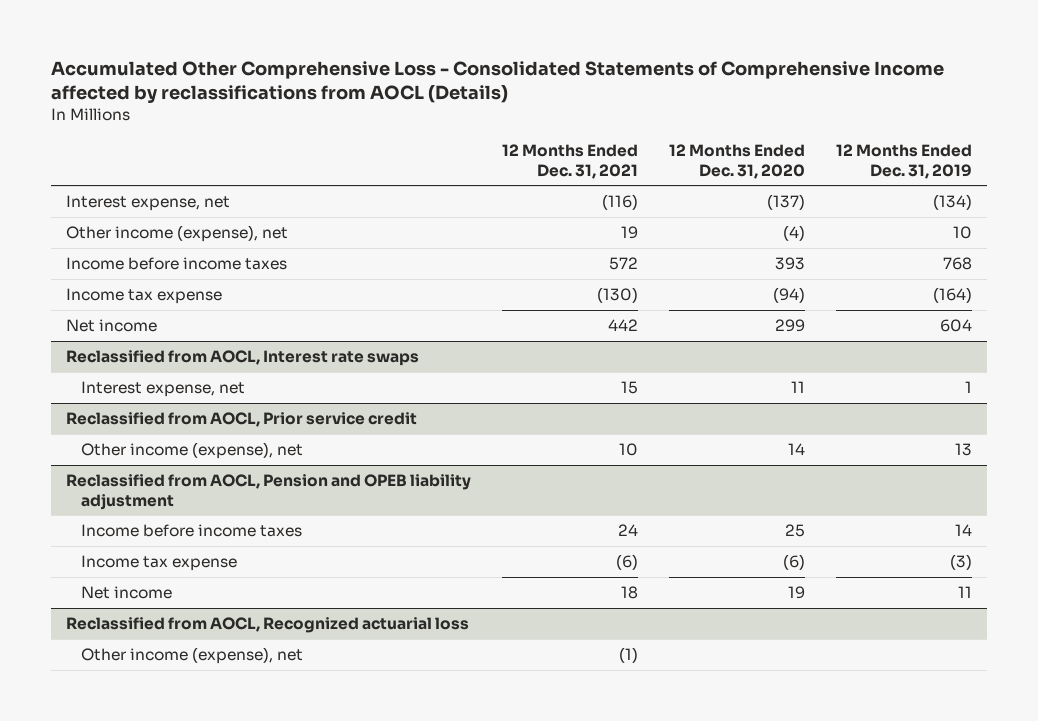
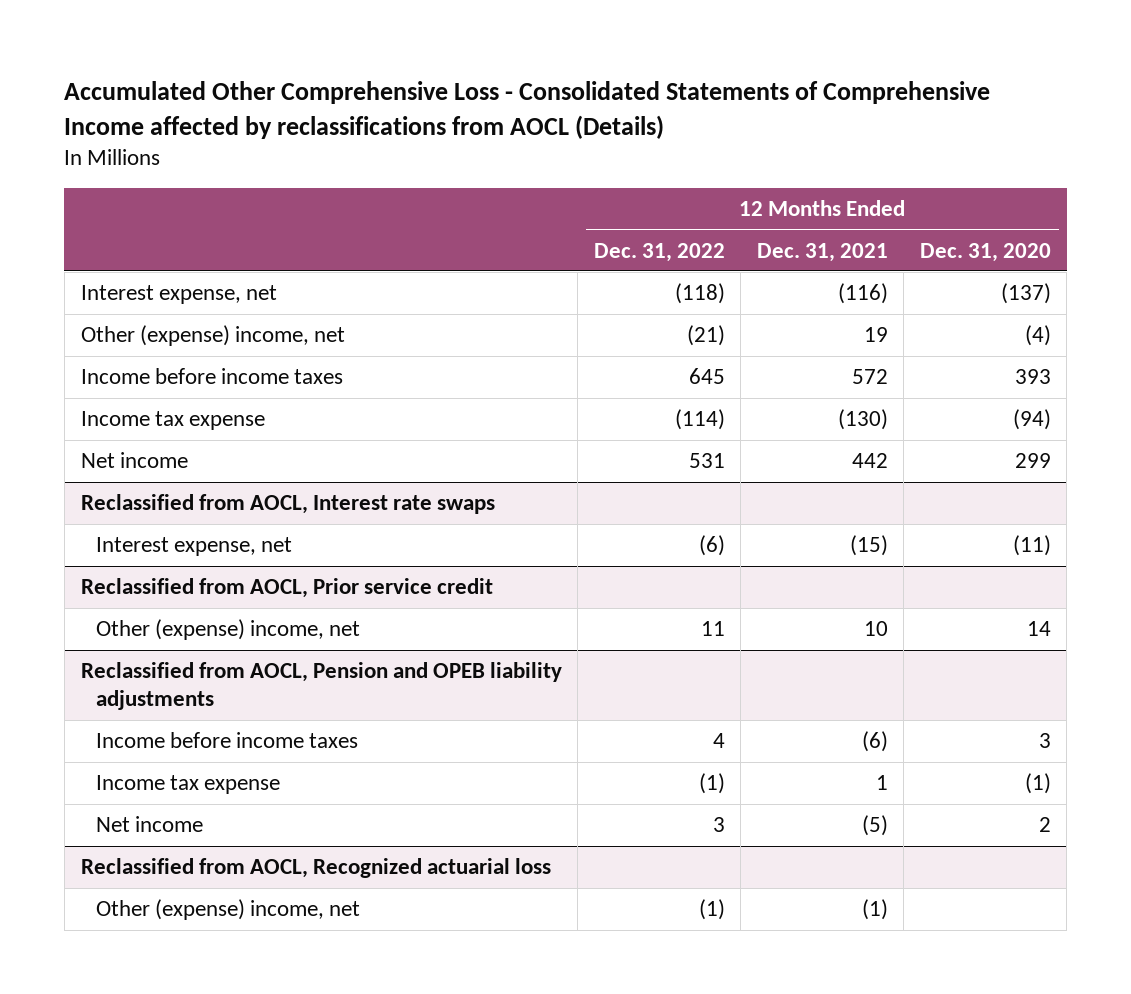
[835,143,972,179] 12 Months Ended Dec. 31, 2019 -> none
none -> [593,242,725,262] Dec. 31, 2022
[66,224,289,242] Other income (expense), net -> [80,325,345,347] Other (expense) income, net
[620,380,638,394] 15 -> [849,535,888,557] (15)
[790,380,805,393] 11 -> [1012,535,1051,557] (11)
[81,441,304,459] Other income (expense), net -> [96,619,361,641] Other (expense) income, net
[66,473,472,510] Reclassified from AOCL, Pension and OPEB liability adjustment -> [80,662,562,711] Reclassified from AOCL, Pension and OPEB liability adjustments
[617,523,638,536] 24 -> [861,731,888,753] (6)
[784,523,805,537] 25 -> [1038,733,1051,749] 3
[615,553,638,570] (6) -> [875,775,888,791] 1
[782,553,805,570] (6) -> [1024,773,1051,795] (1)
[620,585,638,599] 18 -> [861,815,888,837] (5)
[787,585,805,599] 19 -> [1038,817,1051,833] 2
[81,646,304,664] Other income (expense), net -> [96,899,361,921] Other (expense) income, net

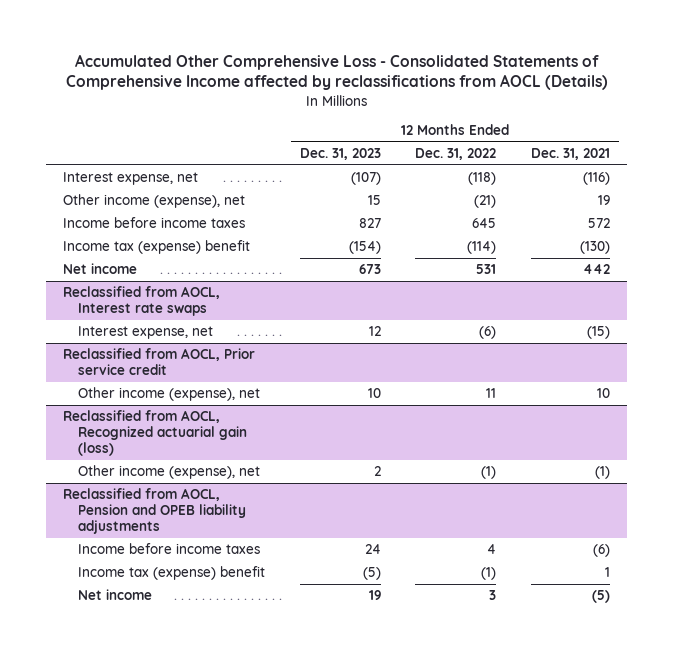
[919,242,1051,262] Dec. 31, 2020 -> none
none -> [299,148,381,161] Dec. 31, 2023
[80,325,345,347] Other (expense) income, net -> [63,194,246,209] Other income (expense), net
[80,411,265,431] Income tax expense -> [63,240,251,255] Income tax (expense) benefit
[96,619,361,641] Other (expense) income, net -> [78,387,261,402] Other income (expense), net
none -> [63,410,248,457] Reclassified from AOCL, Recognized actuarial gain (loss)
none -> [78,465,261,480] Other income (expense), net
[96,775,281,795] Income tax expense -> [78,566,266,581] Income tax (expense) benefit
[80,858,551,879] Reclassified from AOCL, Recognized actuarial loss -> none
[96,899,361,921] Other (expense) income, net -> none

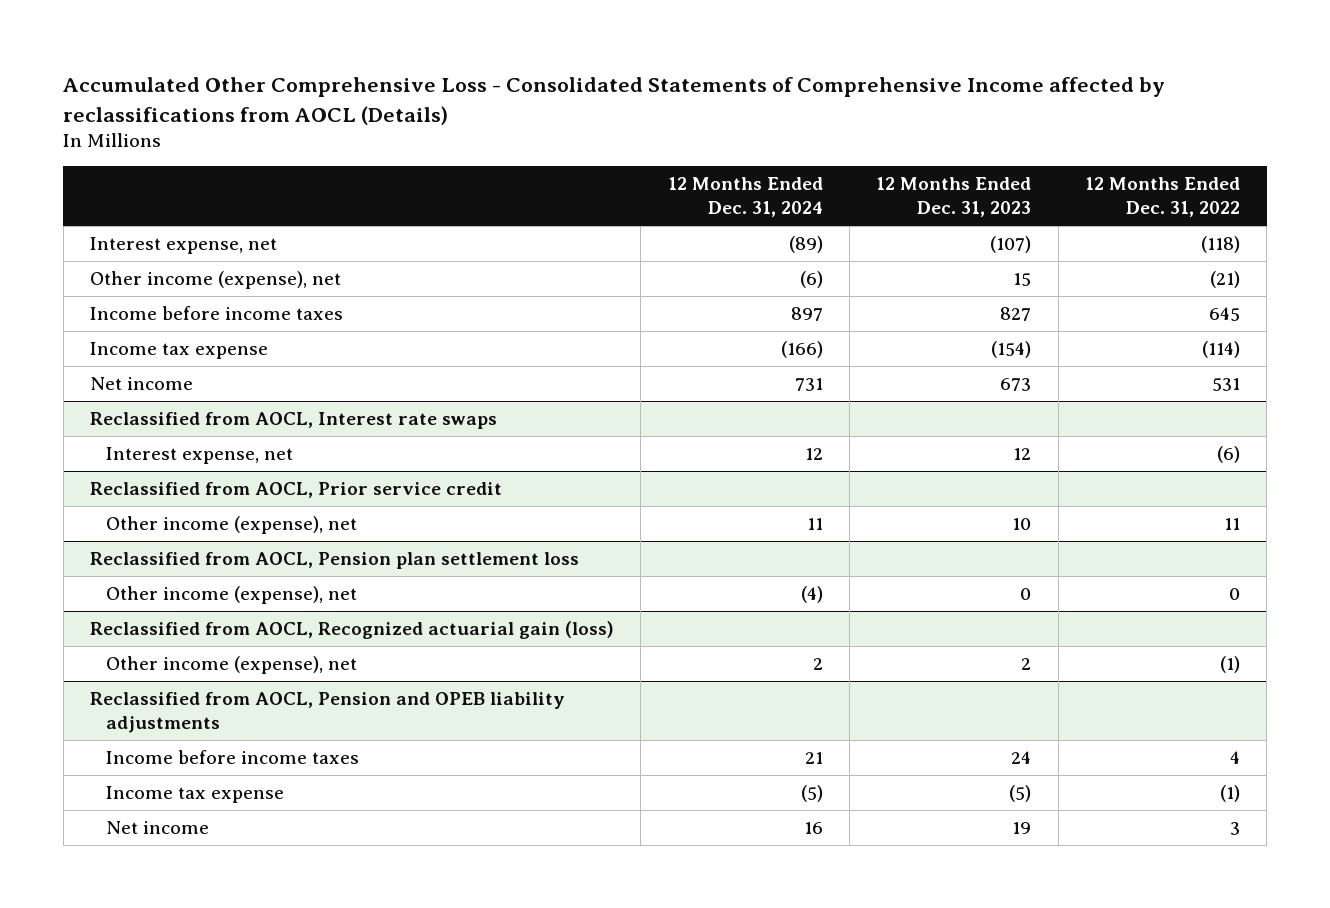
[530,148,610,161] Dec. 31, 2021 -> none
none -> [667,176,823,217] 12 Months Ended Dec. 31, 2024
[63,240,251,255] Income tax (expense) benefit -> [89,342,268,360] Income tax expense
none -> [89,552,579,570] Reclassified from AOCL, Pension plan settlement loss
none -> [105,586,357,605] Other income (expense), net
[78,566,266,581] Income tax (expense) benefit -> [105,786,284,804] Income tax expense

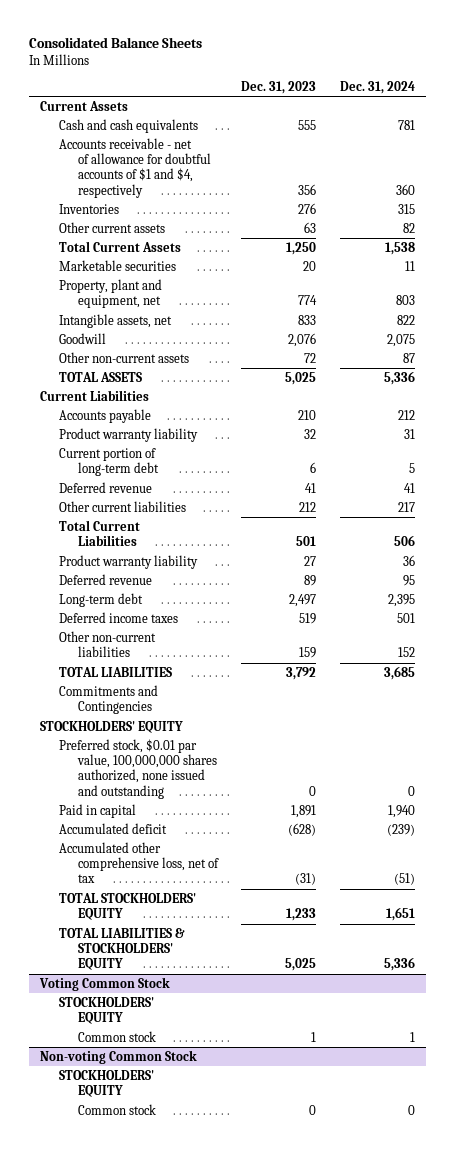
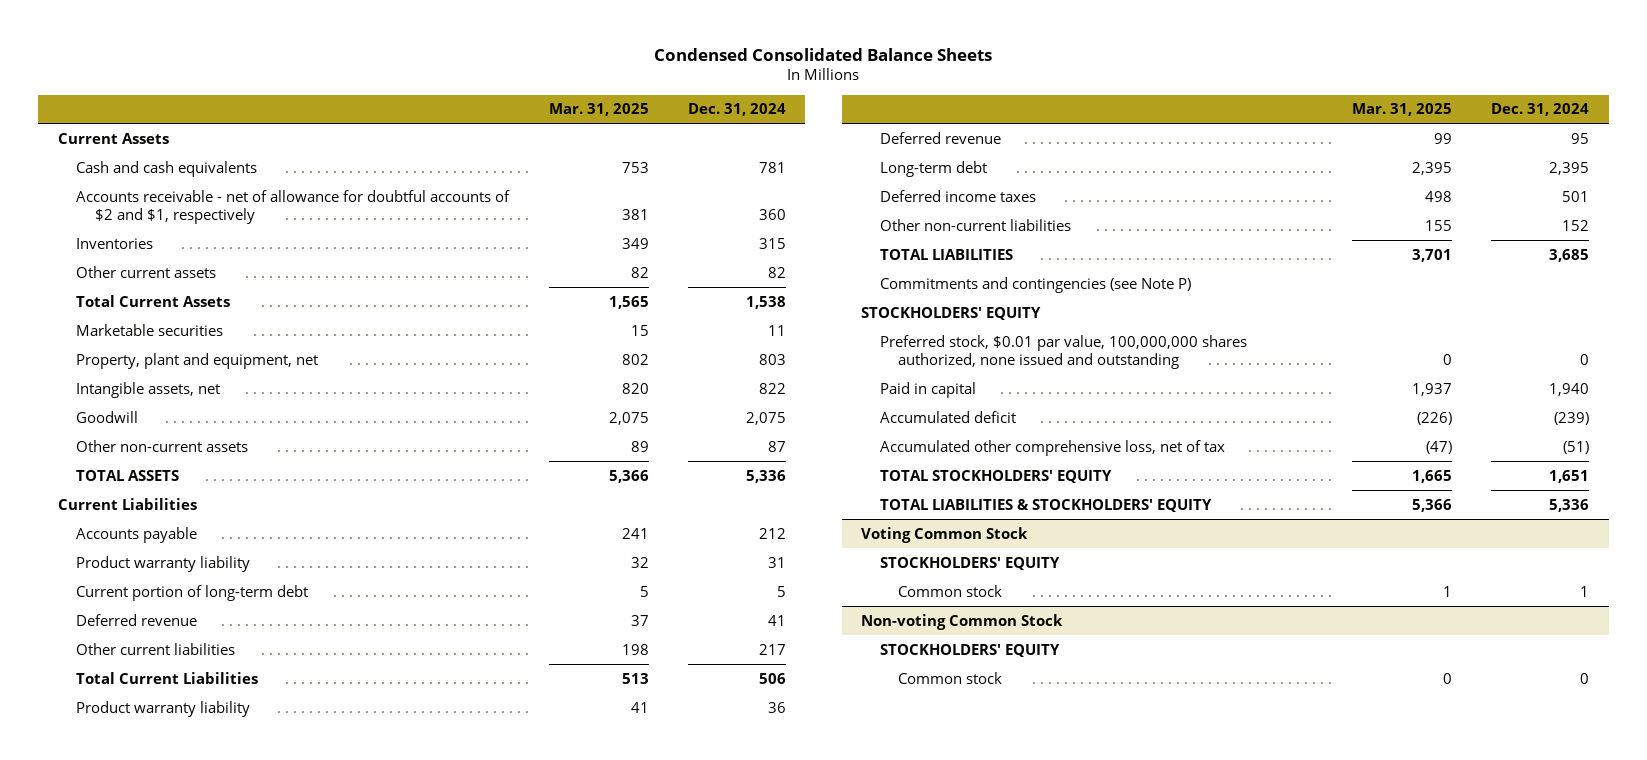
[28,36,202,48] Consolidated Balance Sheets -> [654,47,993,61] Condensed Consolidated Balance Sheets
[241,80,317,94] Dec. 31, 2023 -> none
none -> [548,103,649,117] Mar. 31, 2025
[59,137,212,198] Accounts receivable - net of allowance for doubtful accounts of $1 and $4, respectively -> [76,189,511,224] Accounts receivable - net of allowance for doubtful accounts of $2 and $1, respectively
[59,684,159,715] Commitments and Contingencies -> [879,276,1191,293] Commitments and contingencies (see Note P)

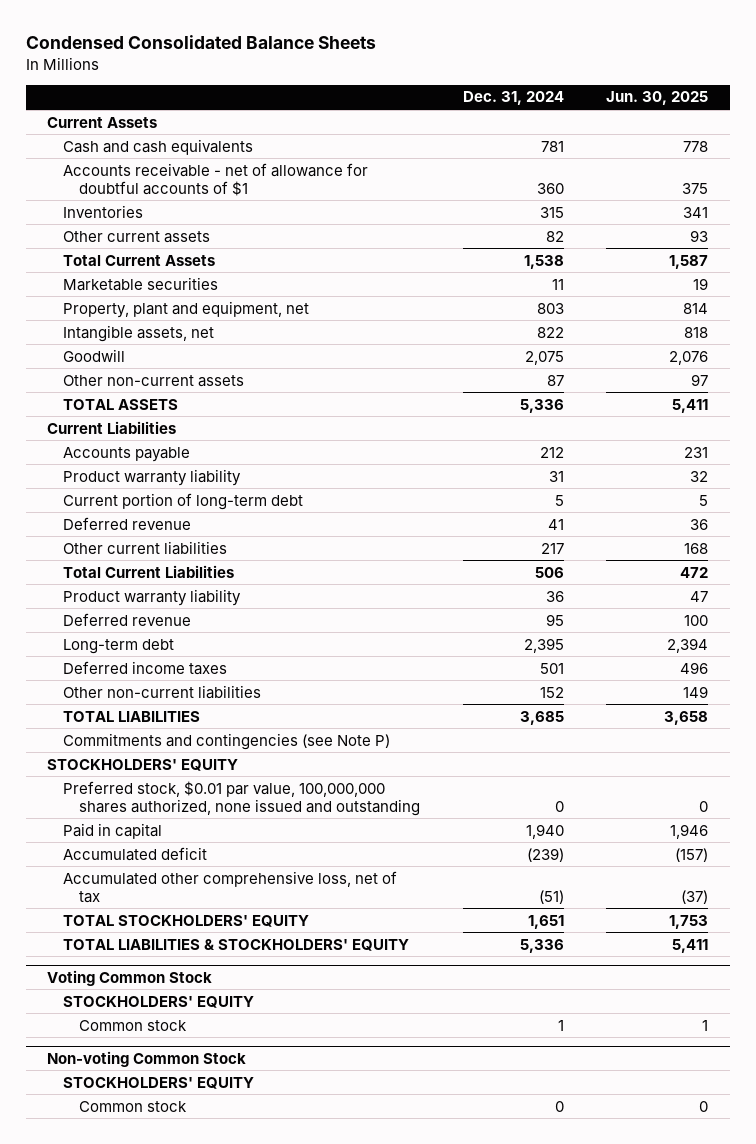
[548,103,649,117] Mar. 31, 2025 -> none
none -> [606,91,709,106] Jun. 30, 2025
[76,189,511,224] Accounts receivable - net of allowance for doubtful accounts of $2 and $1, respectively -> [63,162,369,196] Accounts receivable - net of allowance for doubtful accounts of $1

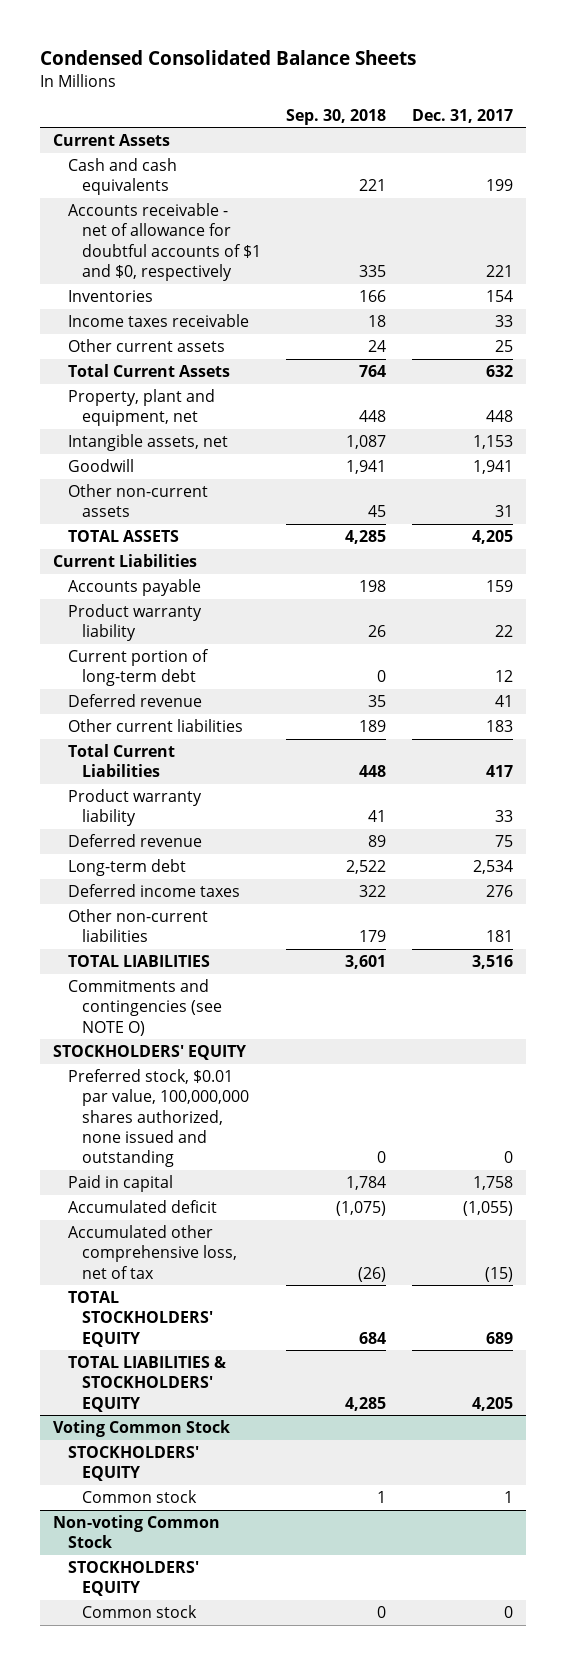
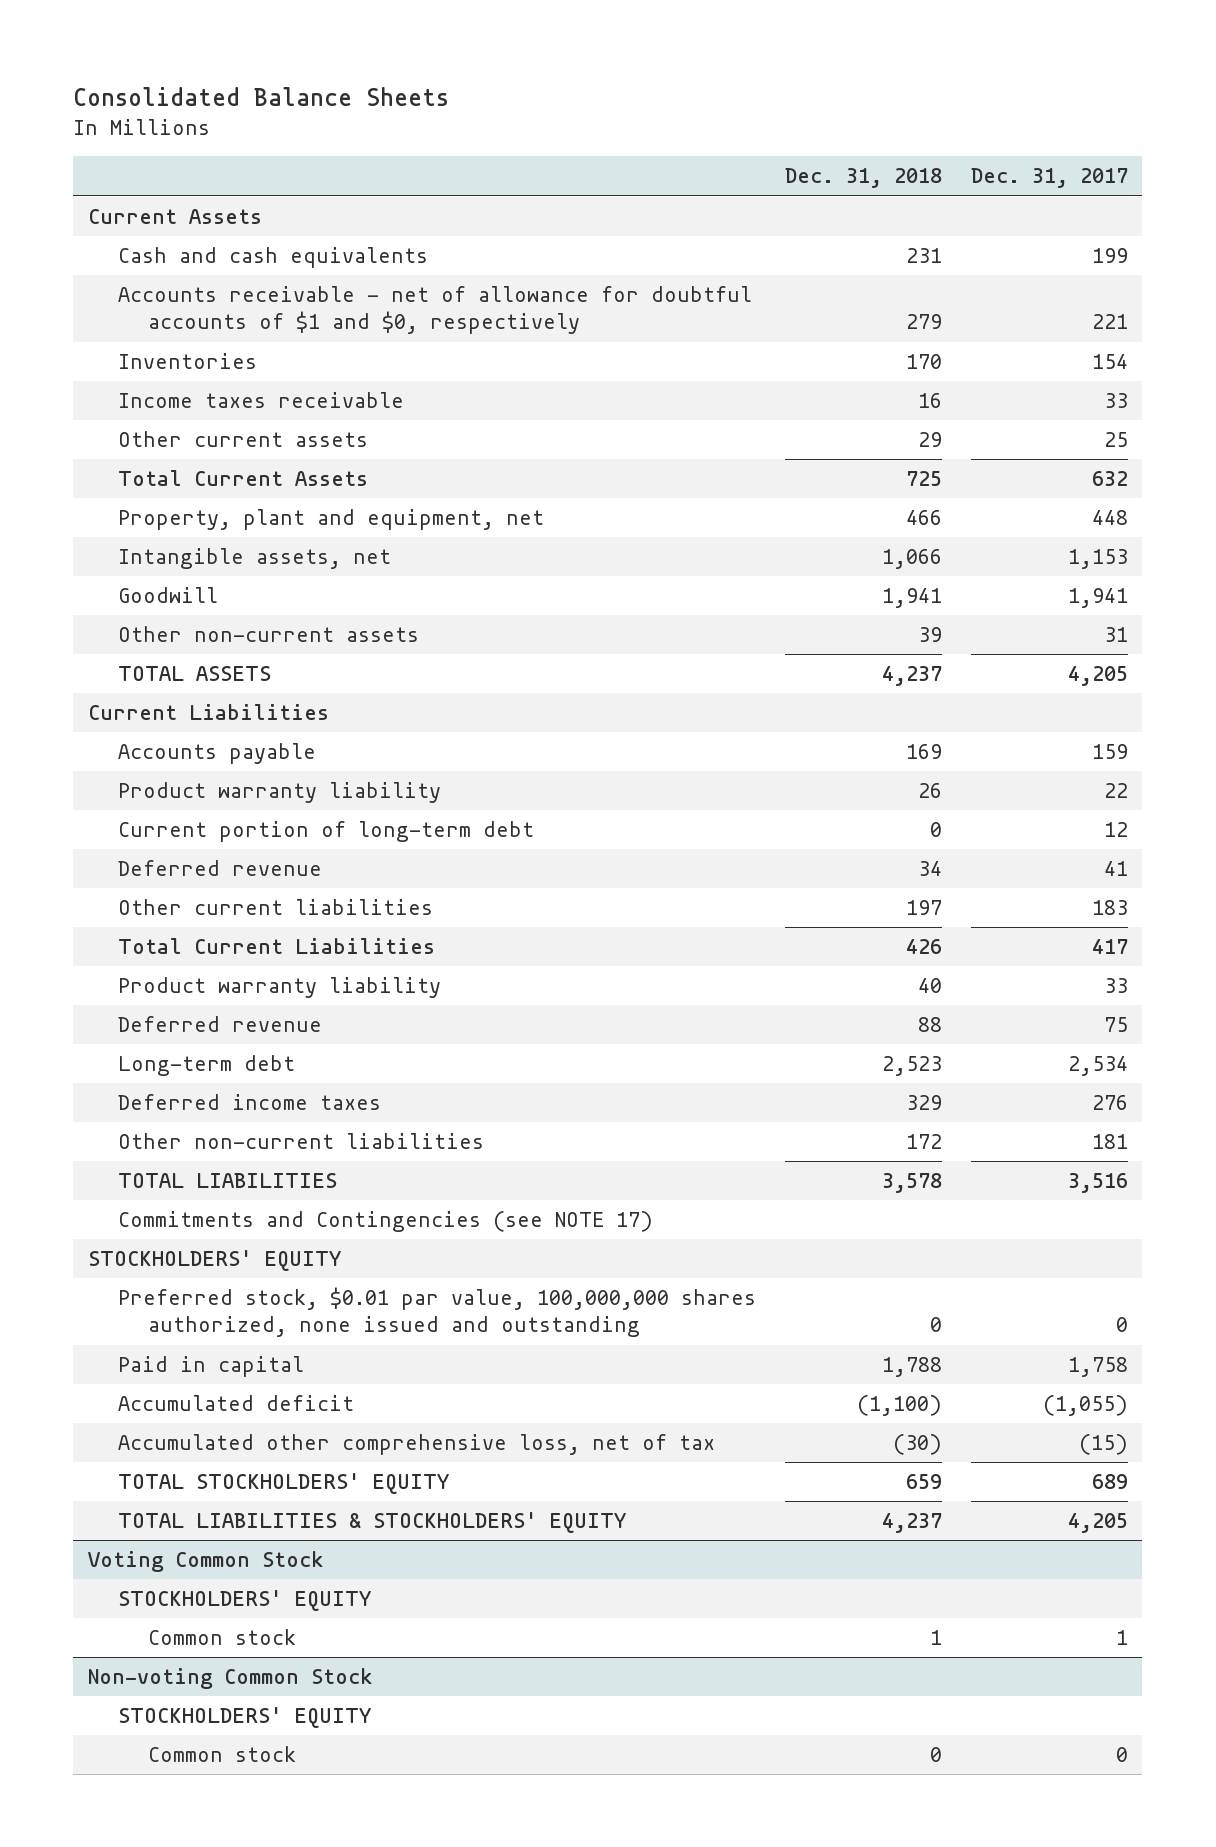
[40,50,417,66] Condensed Consolidated Balance Sheets -> [73,87,450,107] Consolidated Balance Sheets
[286,108,387,125] Sep. 30, 2018 -> none
none -> [784,168,942,189] Dec. 31, 2018
[67,978,222,1036] Commitments and contingencies (see NOTE O) -> [118,1211,654,1233] Commitments and Contingencies (see NOTE 17)

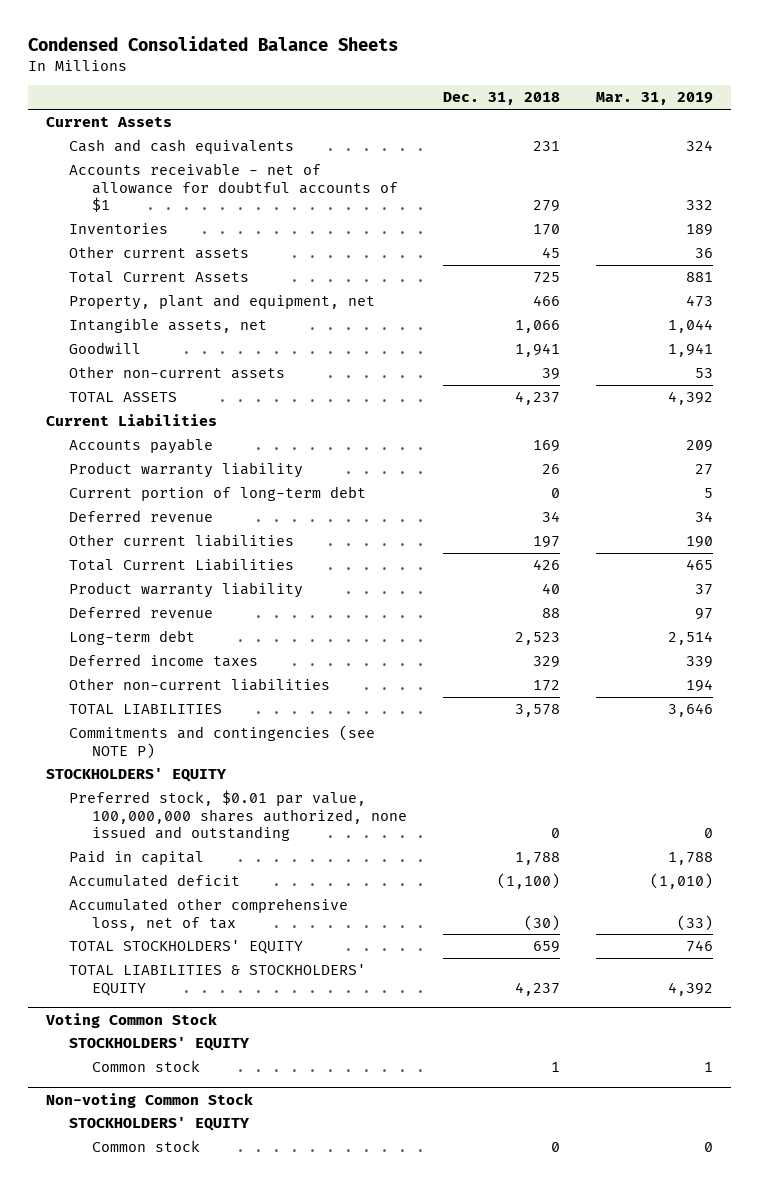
[73,87,450,107] Consolidated Balance Sheets -> [28,35,399,51] Condensed Consolidated Balance Sheets
[970,168,1128,189] Dec. 31, 2017 -> none
none -> [595,92,713,106] Mar. 31, 2019
[118,286,753,335] Accounts receivable - net of allowance for doubtful accounts of $1 and $0, respectively -> [68,162,398,213] Accounts receivable - net of allowance for doubtful accounts of $1
[118,392,405,409] Income taxes receivable -> none
[917,432,942,448] 29 -> [541,246,560,258] 45
[118,1211,654,1233] Commitments and Contingencies (see NOTE 17) -> [68,724,375,759] Commitments and contingencies (see NOTE P)

